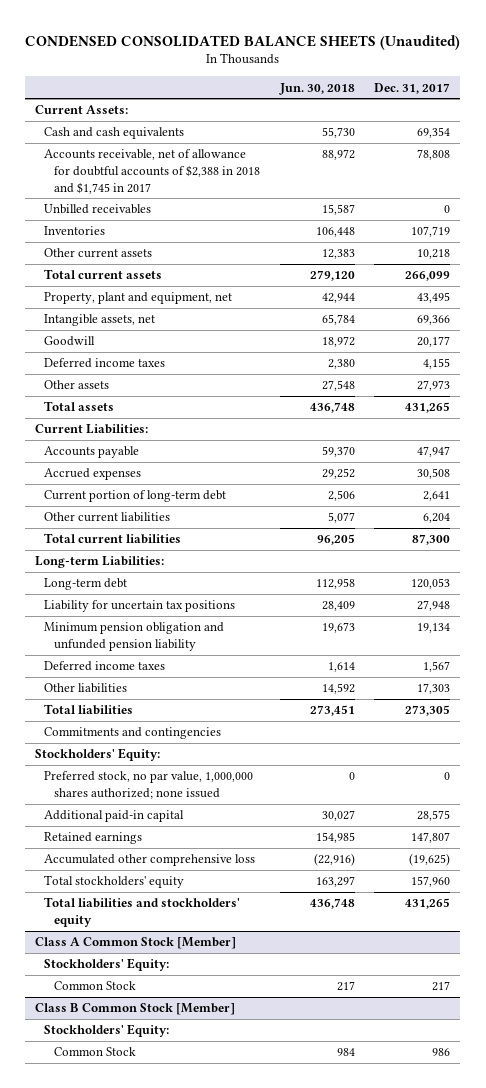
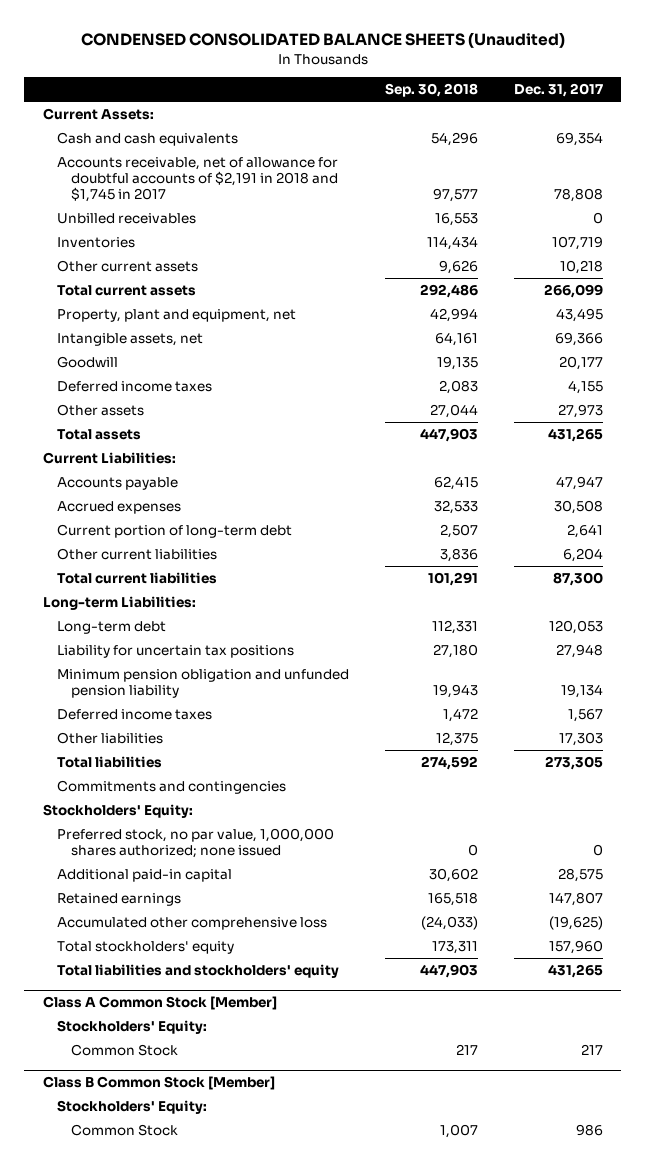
[278,82,355,95] Jun. 30, 2018 -> none
none -> [384,83,478,98] Sep. 30, 2018
[44,149,260,194] Accounts receivable, net of allowance for doubtful accounts of $2,388 in 2018 and $1,745 in 2017 -> [56,156,338,203] Accounts receivable, net of allowance for doubtful accounts of $2,191 in 2018 and $1,745 in 2017

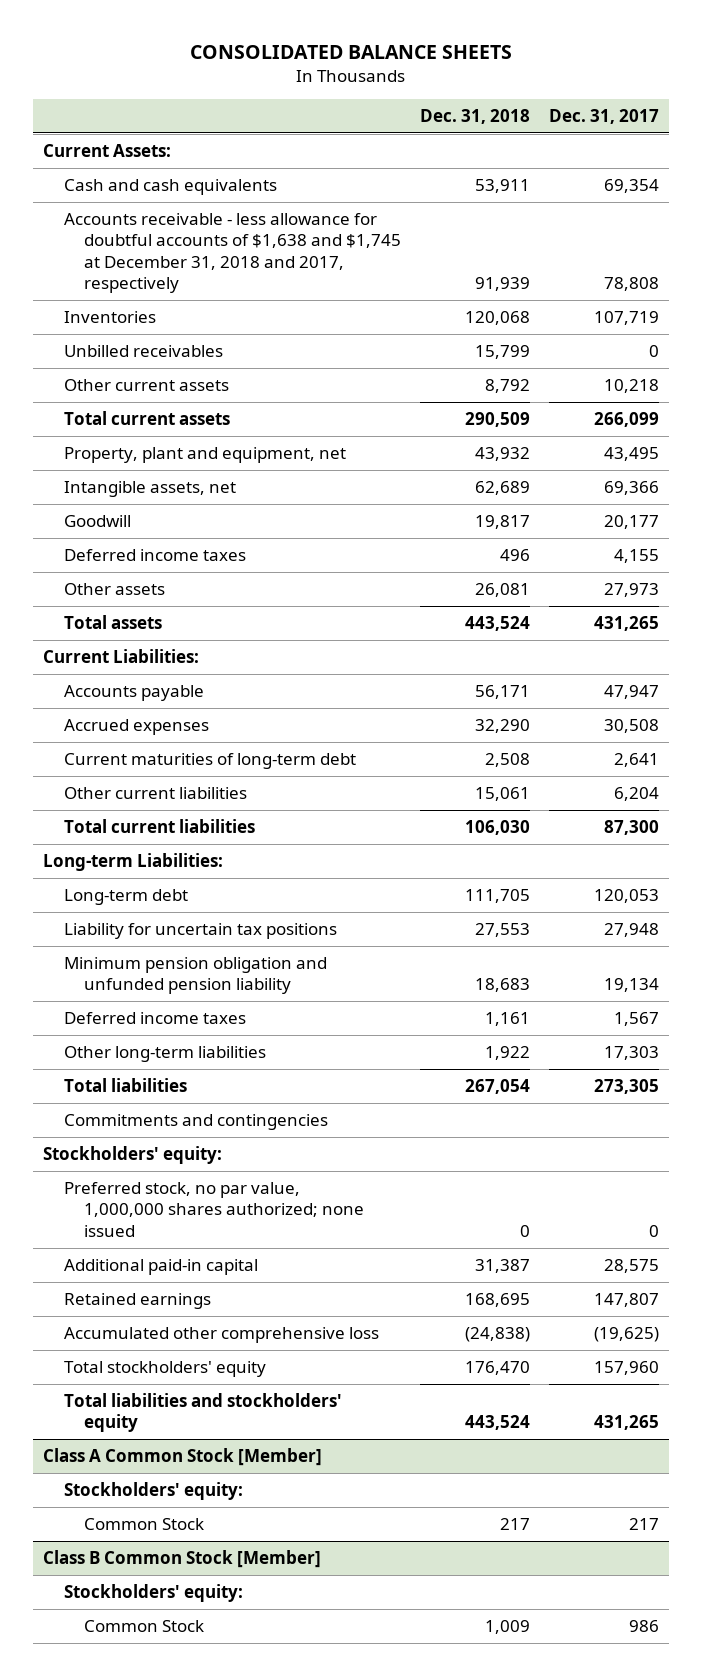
[80,32,565,49] CONDENSED CONSOLIDATED BALANCE SHEETS (Unaudited) -> [189,45,512,60] CONSOLIDATED BALANCE SHEETS
[384,83,478,98] Sep. 30, 2018 -> none
none -> [420,108,531,124] Dec. 31, 2018
[56,156,338,203] Accounts receivable, net of allowance for doubtful accounts of $2,191 in 2018 and $1,745 in 2017 -> [63,213,402,294] Accounts receivable - less allowance for doubtful accounts of $1,638 and $1,745 at December 31, 2018 and 2017, respectively
[56,212,196,224] Unbilled receivables -> [63,345,223,358] Unbilled receivables
[56,523,292,538] Current portion of long-term debt -> [63,753,356,770] Current maturities of long-term debt
[56,731,163,744] Other liabilities -> [63,1046,266,1063] Other long-term liabilities
[42,803,193,818] Stockholders' Equity: -> [42,1146,222,1165] Stockholders' equity:
[56,1019,207,1034] Stockholders' Equity: -> [63,1482,243,1501] Stockholders' equity:
[56,1099,207,1114] Stockholders' Equity: -> [63,1584,243,1603] Stockholders' equity:

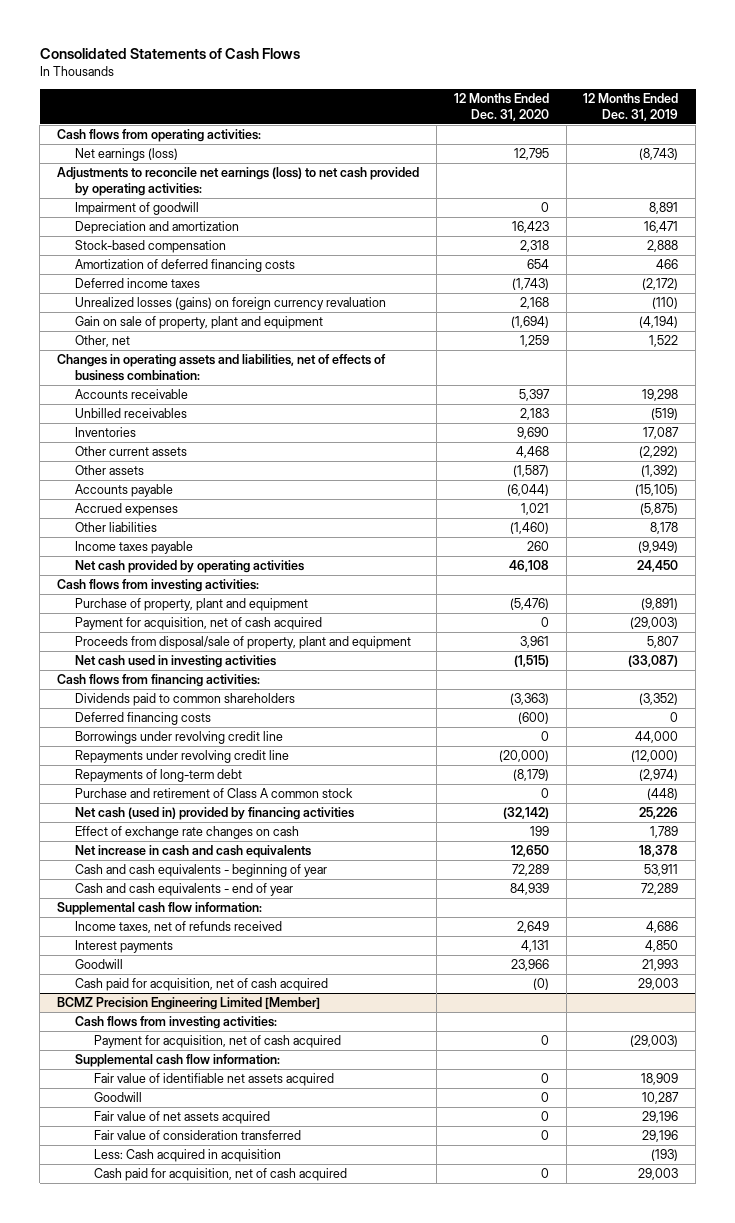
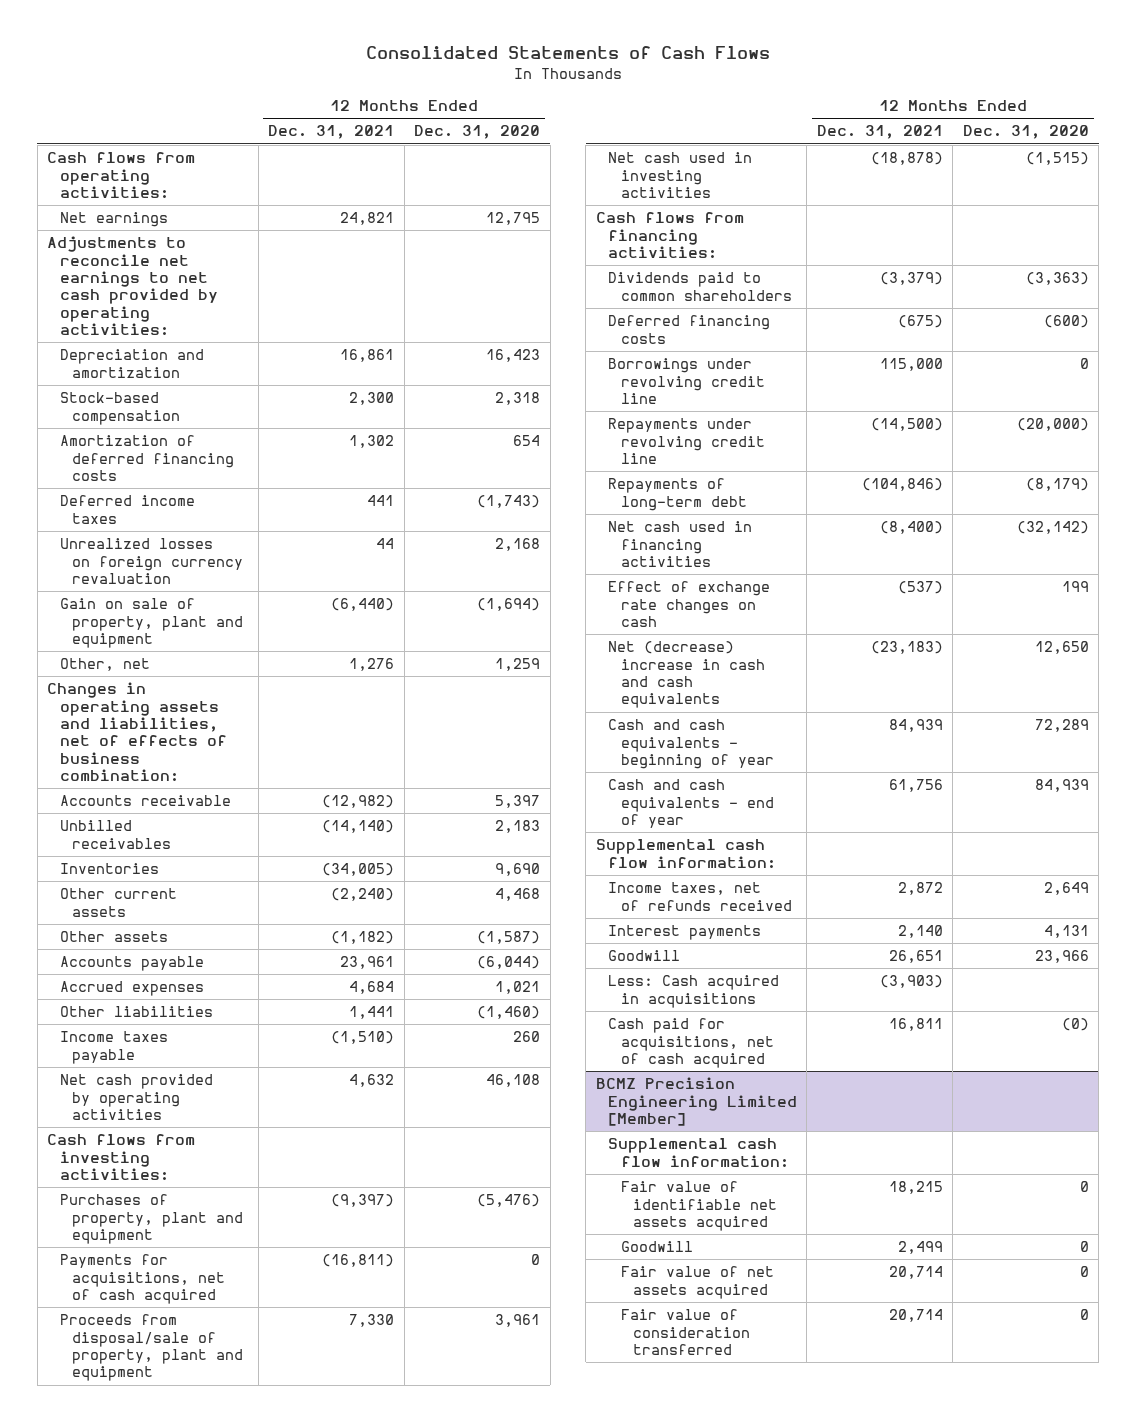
[583,92,679,121] 12 Months Ended Dec. 31, 2019 -> none
none -> [268,125,395,140] Dec. 31, 2021
[75,202,200,216] Impairment of goodwill -> none
[75,148,179,162] Net earnings (loss) -> [59,212,168,228] Net earnings
[56,167,419,197] Adjustments to reconcile net earnings (loss) to net cash provided by operating activities: -> [47,236,218,337] Adjustments to reconcile net earnings to net cash provided by operating activities:
[75,297,387,311] Unrealized losses (gains) on foreign currency revaluation -> [59,538,244,584] Unrealized losses on foreign currency revaluation
[75,598,309,612] Purchase of property, plant and equipment -> [59,1194,244,1244] Purchases of property, plant and equipment
[75,617,323,631] Payment for acquisition, net of cash acquired -> [59,1254,226,1304] Payments for acquisitions, net of cash acquired
[75,788,354,799] Purchase and retirement of Class A common stock -> none
[75,807,355,821] Net cash (used in) provided by financing activities -> [608,521,753,567] Net cash used in financing activities
[75,845,312,859] Net increase in cash and cash equivalents -> [608,641,765,709] Net (decrease) increase in cash and cash equivalents
none -> [608,975,780,1008] Less: Cash acquired in acquisitions
[75,978,329,992] Cash paid for acquisition, net of cash acquired -> [608,1018,774,1068] Cash paid for acquisitions, net of cash acquired
[75,1016,278,1030] Cash flows from investing activities: -> none
[93,1035,341,1049] Payment for acquisition, net of cash acquired -> none
[93,1149,281,1163] Less: Cash acquired in acquisition -> none
[93,1168,347,1182] Cash paid for acquisition, net of cash acquired -> none

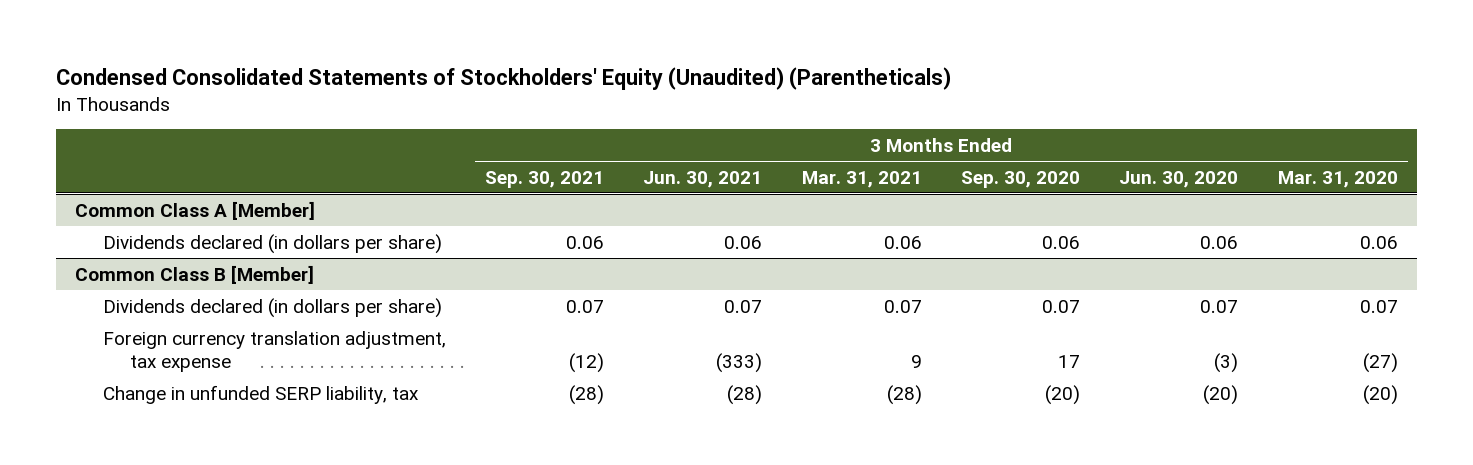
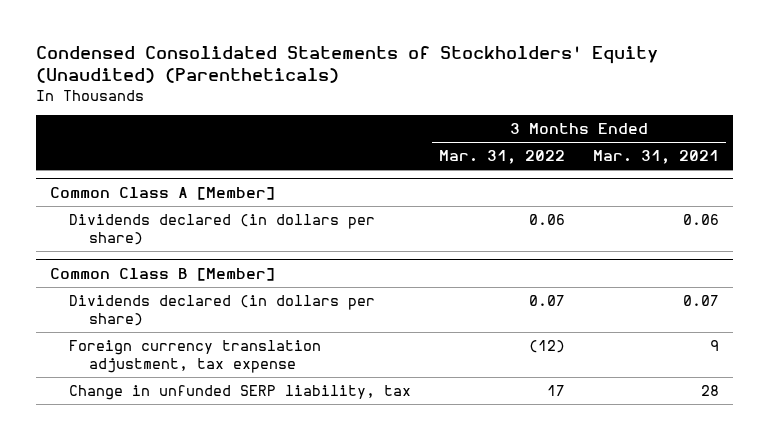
[485,170,605,188] Sep. 30, 2021 -> none
[643,170,763,188] Jun. 30, 2021 -> none
[961,170,1081,188] Sep. 30, 2020 -> none
[1119,170,1239,188] Jun. 30, 2020 -> none
[1277,170,1398,188] Mar. 31, 2020 -> none
none -> [439,150,566,165] Mar. 31, 2022
[886,384,922,405] (28) -> [701,384,720,396] 28

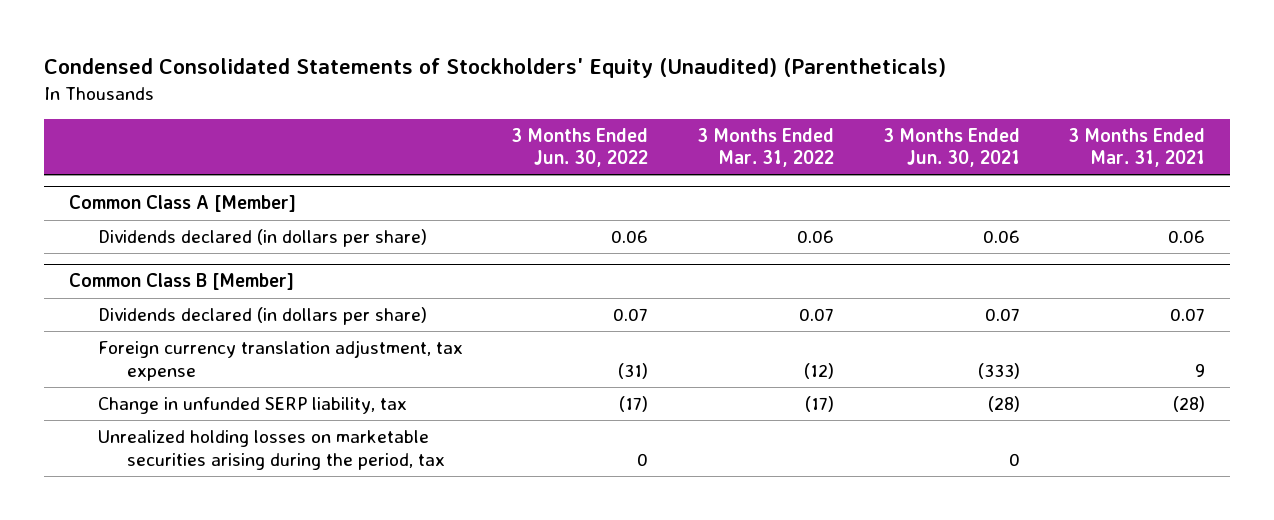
none -> [511,127,649,168] 3 Months Ended Jun. 30, 2022
none -> [882,127,1020,168] 3 Months Ended Jun. 30, 2021
[547,384,566,396] 17 -> [805,396,835,413] (17)
[701,384,720,396] 28 -> [1173,396,1206,413] (28)
none -> [97,430,445,470] Unrealized holding losses on marketable securities arising during the period, tax

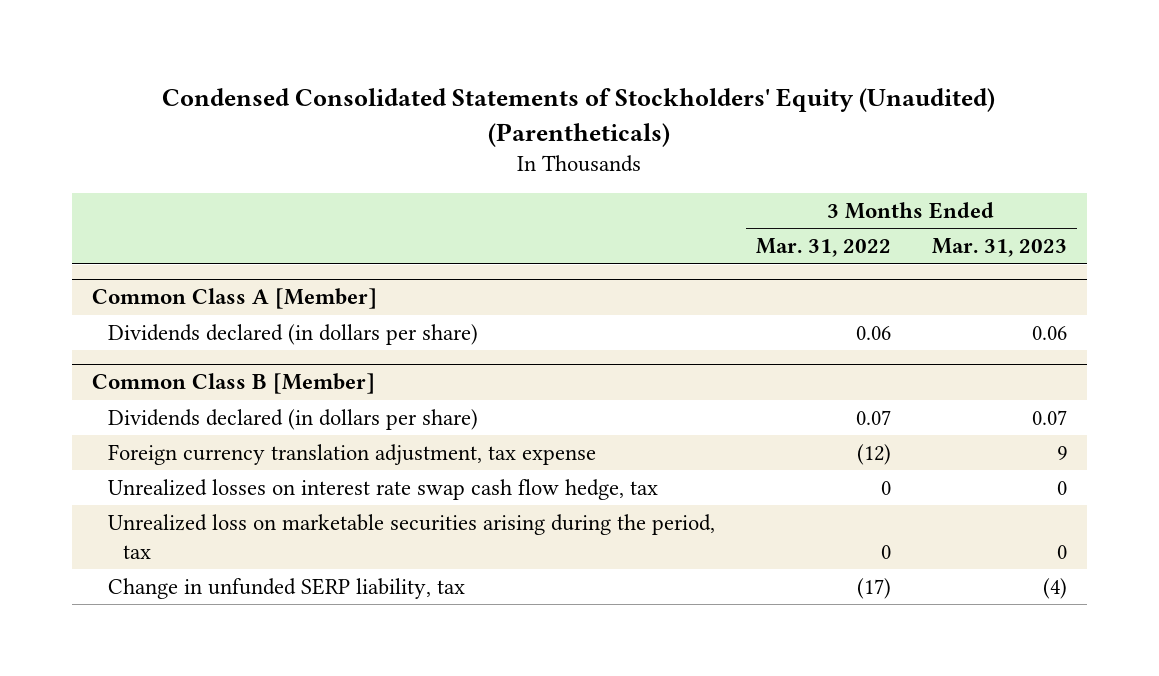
[511,127,649,168] 3 Months Ended Jun. 30, 2022 -> none
[882,127,1020,168] 3 Months Ended Jun. 30, 2021 -> none
[1068,127,1206,168] 3 Months Ended Mar. 31, 2021 -> none
none -> [931,238,1067,258] Mar. 31, 2023
none -> [107,478,658,500] Unrealized losses on interest rate swap cash flow hedge, tax
none -> [107,513,715,559] Unrealized loss on marketable securities arising during the period, tax
[97,430,445,470] Unrealized holding losses on marketable securities arising during the period, tax -> none

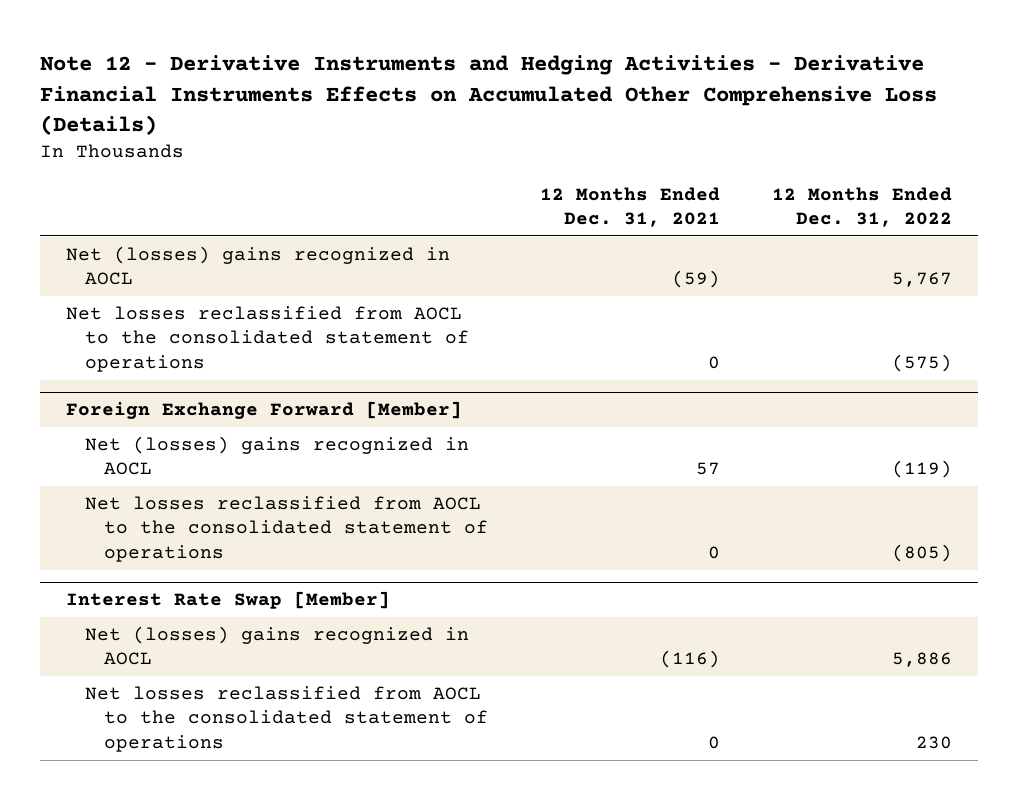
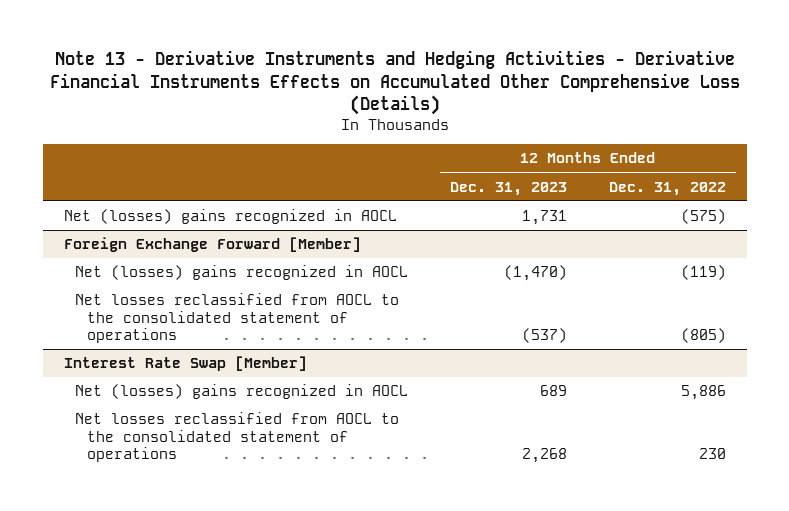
[40,55,938,135] Note 12 - Derivative Instruments and Hedging Activities - Derivative Financial Instruments Effects on Accumulated Other Comprehensive Loss (Details) -> [49,50,740,116] Note 13 - Derivative Instruments and Hedging Activities - Derivative Financial Instruments Effects on Accumulated Other Comprehensive Loss (Details)
[539,186,720,227] 12 Months Ended Dec. 31, 2021 -> none
none -> [450,181,568,196] Dec. 31, 2023
[66,306,470,372] Net losses reclassified from AOCL to the consolidated statement of operations -> none
[891,272,952,288] 5,767 -> [680,209,726,225] (575)

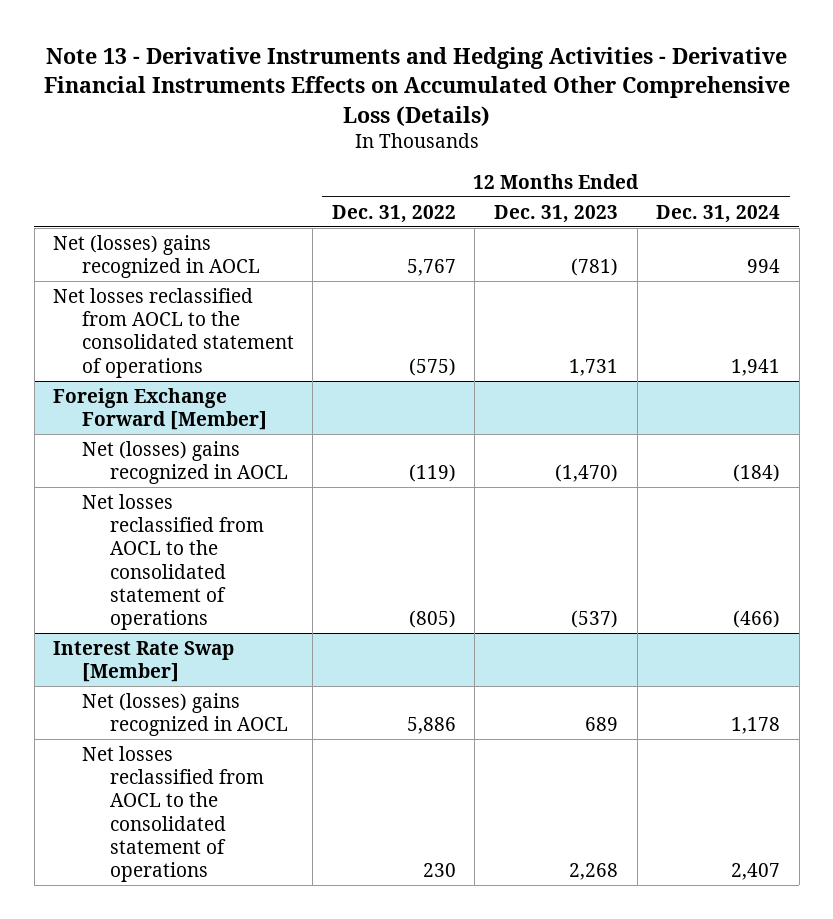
none -> [656,204,781,223] Dec. 31, 2024
[522,210,568,226] 1,731 -> [570,258,618,277] (781)
[680,209,726,225] (575) -> [406,259,456,277] 5,767
none -> [53,287,294,378] Net losses reclassified from AOCL to the consolidated statement of operations

